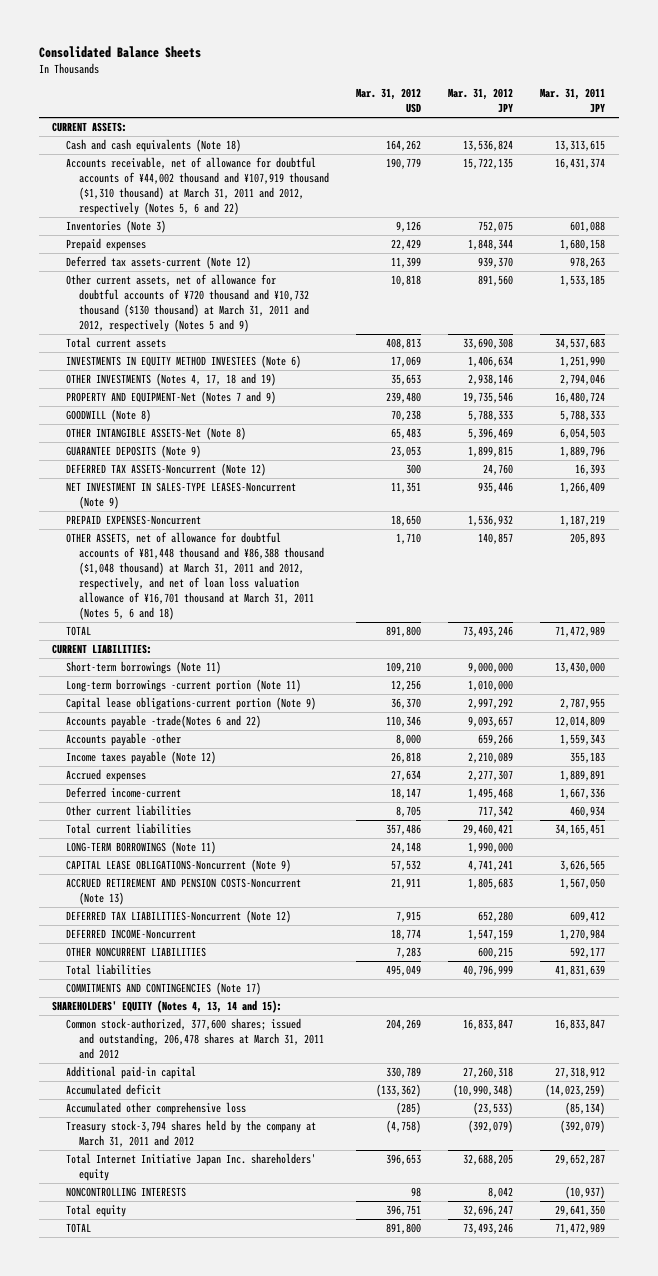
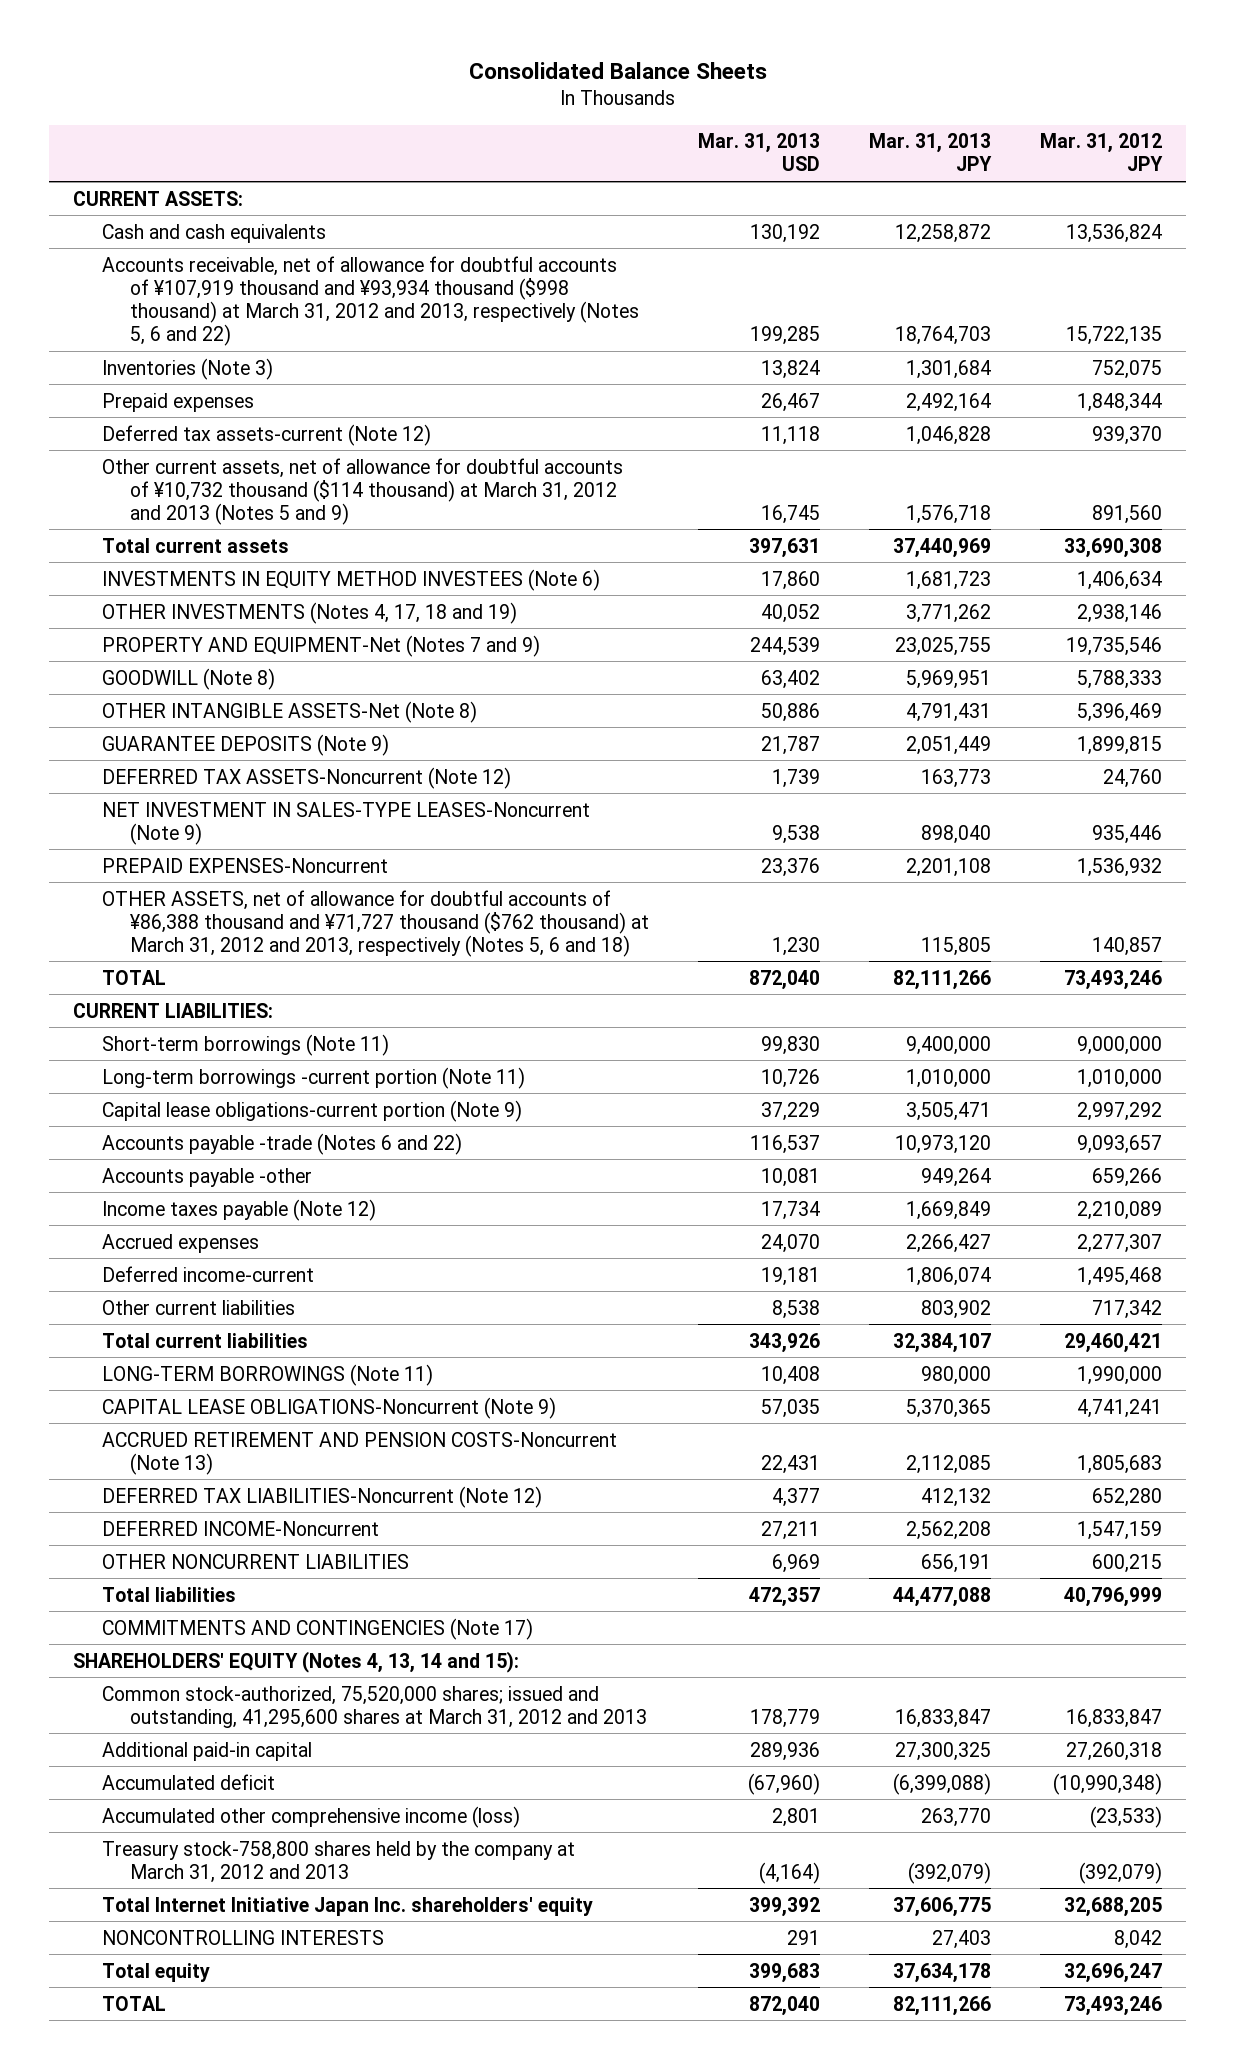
[356,88,422,114] Mar. 31, 2012 USD -> none
[540,88,606,114] Mar. 31, 2011 JPY -> none
none -> [697,133,820,172] Mar. 31, 2013 USD
none -> [868,133,992,172] Mar. 31, 2013 JPY
[65,139,241,153] Cash and cash equivalents (Note 18) -> [101,223,326,243] Cash and cash equivalents
[65,157,330,215] Accounts receivable, net of allowance for doubtful accounts of ¥44,002 thousand and ¥107,919 thousand ($1,310 thousand) at March 31, 2011 and 2012, respectively (Notes 5, 6 and 22) -> [101,255,639,346] Accounts receivable, net of allowance for doubtful accounts of ¥107,919 thousand and ¥93,934 thousand ($998 thousand) at March 31, 2012 and 2013, respectively (Notes 5, 6 and 22)
[65,274,310,332] Other current assets, net of allowance for doubtful accounts of ¥720 thousand and ¥10,732 thousand ($130 thousand) at March 31, 2011 and 2012, respectively (Notes 5 and 9) -> [101,457,623,525] Other current assets, net of allowance for doubtful accounts of ¥10,732 thousand ($114 thousand) at March 31, 2012 and 2013 (Notes 5 and 9)
[65,532,325,620] OTHER ASSETS, net of allowance for doubtful accounts of ¥81,448 thousand and ¥86,388 thousand ($1,048 thousand) at March 31, 2011 and 2012, respectively, and net of loan loss valuation allowance of ¥16,701 thousand at March 31, 2011 (Notes 5, 6 and 18) -> [101,889,649,957] OTHER ASSETS, net of allowance for doubtful accounts of ¥86,388 thousand and ¥71,727 thousand ($762 thousand) at March 31, 2012 and 2013, respectively (Notes 5, 6 and 18)
[65,715,261,729] Accounts payable -trade(Notes 6 and 22) -> [101,1132,462,1155] Accounts payable -trade (Notes 6 and 22)
[65,1018,325,1060] Common stock-authorized, 377,600 shares; issued and outstanding, 206,478 shares at March 31, 2011 and 2012 -> [101,1685,647,1728] Common stock-authorized, 75,520,000 shares; issued and outstanding, 41,295,600 shares at March 31, 2012 and 2013
[65,1102,246,1116] Accumulated other comprehensive loss -> [101,1805,520,1828] Accumulated other comprehensive income (loss)
[65,1120,316,1148] Treasury stock-3,794 shares held by the company at March 31, 2011 and 2012 -> [101,1840,575,1883] Treasury stock-758,800 shares held by the company at March 31, 2012 and 2013

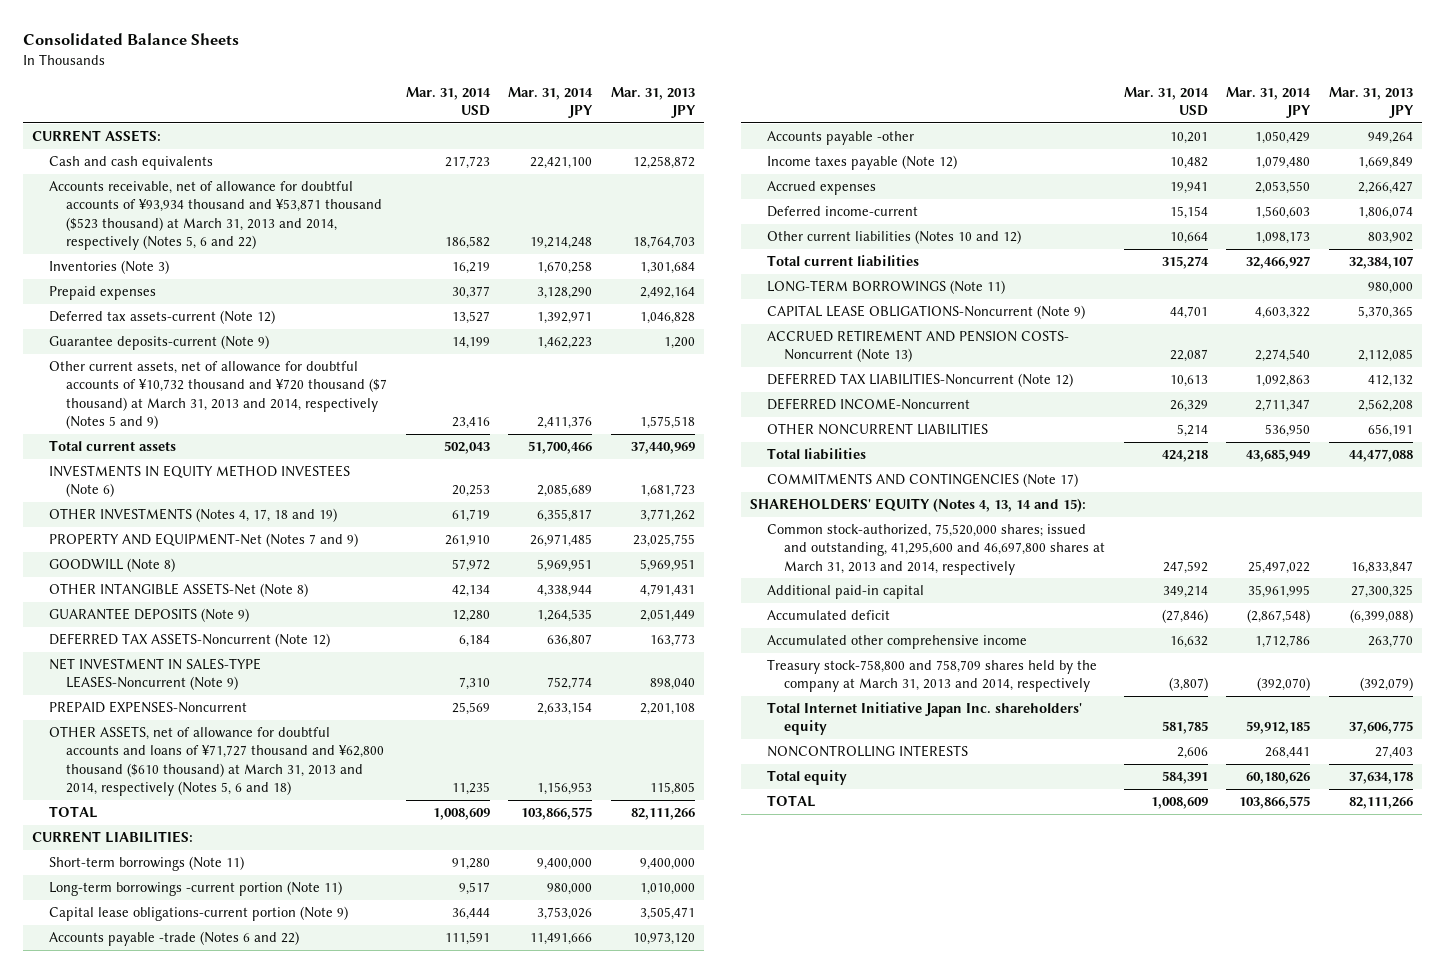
[697,133,820,172] Mar. 31, 2013 USD -> none
[1039,133,1163,172] Mar. 31, 2012 JPY -> none
none -> [405,86,491,116] Mar. 31, 2014 USD
none -> [508,86,594,118] Mar. 31, 2014 JPY
[101,255,639,346] Accounts receivable, net of allowance for doubtful accounts of ¥107,919 thousand and ¥93,934 thousand ($998 thousand) at March 31, 2012 and 2013, respectively (Notes 5, 6 and 22) -> [49,181,383,251] Accounts receivable, net of allowance for doubtful accounts of ¥93,934 thousand and ¥53,871 thousand ($523 thousand) at March 31, 2013 and 2014, respectively (Notes 5, 6 and 22)
none -> [49,335,270,351] Guarantee deposits-current (Note 9)
[101,457,623,525] Other current assets, net of allowance for doubtful accounts of ¥10,732 thousand ($114 thousand) at March 31, 2012 and 2013 (Notes 5 and 9) -> [49,361,388,430] Other current assets, net of allowance for doubtful accounts of ¥10,732 thousand and ¥720 thousand ($7 thousand) at March 31, 2013 and 2014, respectively (Notes 5 and 9)
[905,504,991,524] 1,576,718 -> [639,416,695,430] 1,575,518
[101,889,649,957] OTHER ASSETS, net of allowance for doubtful accounts of ¥86,388 thousand and ¥71,727 thousand ($762 thousand) at March 31, 2012 and 2013, respectively (Notes 5, 6 and 18) -> [49,726,385,797] OTHER ASSETS, net of allowance for doubtful accounts and loans of ¥71,727 thousand and ¥62,800 thousand ($610 thousand) at March 31, 2013 and 2014, respectively (Notes 5, 6 and 18)
[101,1299,295,1315] Other current liabilities -> [767,230,1022,245] Other current liabilities (Notes 10 and 12)
[101,1431,617,1475] ACCRUED RETIREMENT AND PENSION COSTS-Noncurrent (Note 13) -> [767,330,1070,363] ACCRUED RETIREMENT AND PENSION COSTS- Noncurrent (Note 13)
[101,1685,647,1728] Common stock-authorized, 75,520,000 shares; issued and outstanding, 41,295,600 shares at March 31, 2012 and 2013 -> [767,524,1106,575] Common stock-authorized, 75,520,000 shares; issued and outstanding, 41,295,600 and 46,697,800 shares at March 31, 2013 and 2014, respectively
[101,1805,520,1828] Accumulated other comprehensive income (loss) -> [767,635,1028,650] Accumulated other comprehensive income
[101,1840,575,1883] Treasury stock-758,800 shares held by the company at March 31, 2012 and 2013 -> [767,659,1098,693] Treasury stock-758,800 and 758,709 shares held by the company at March 31, 2013 and 2014, respectively

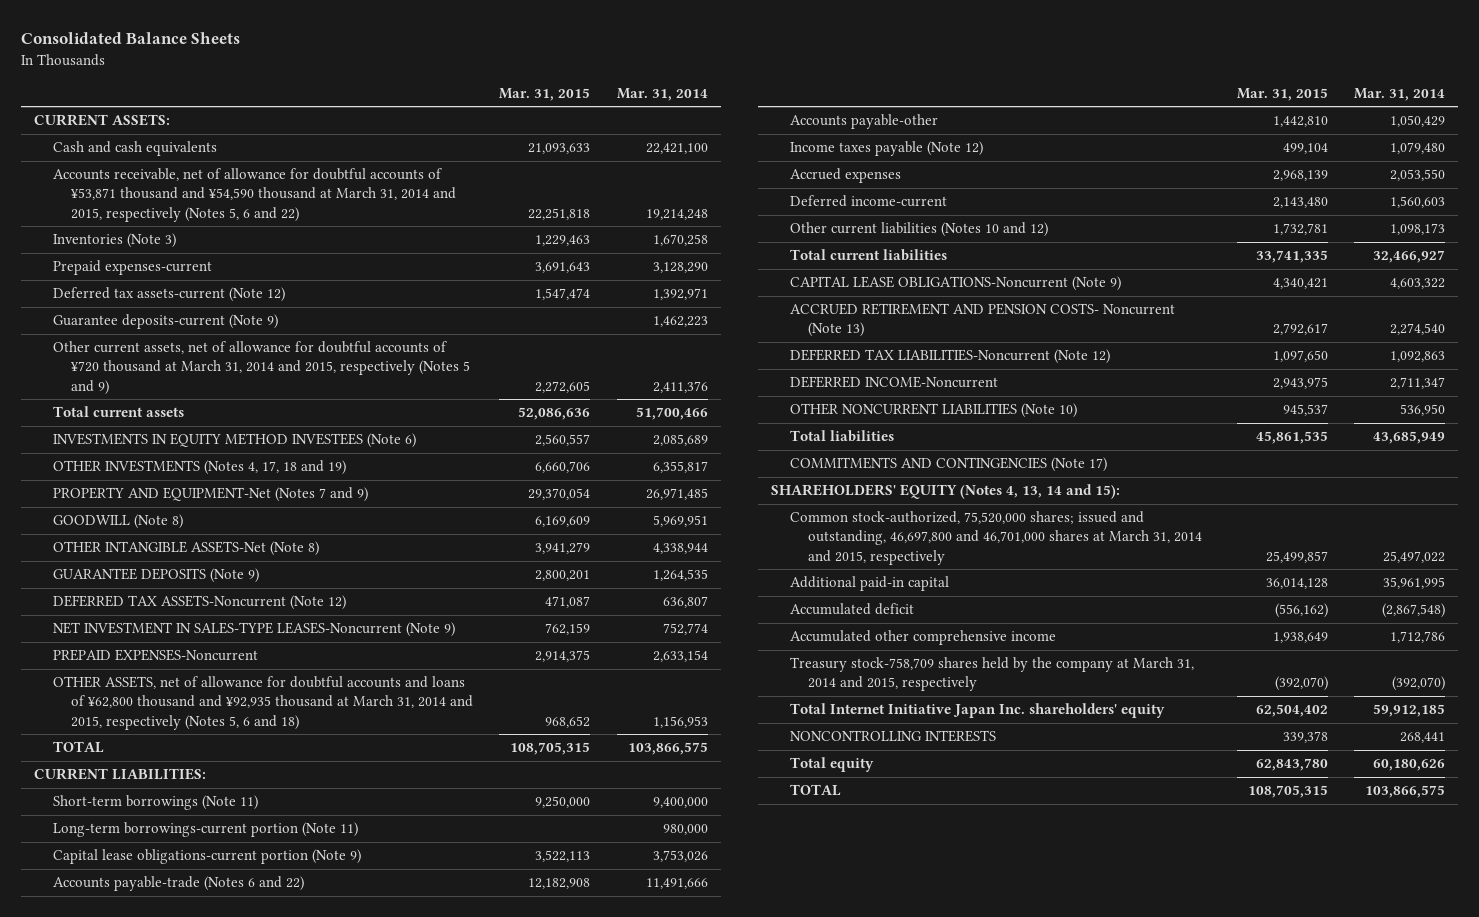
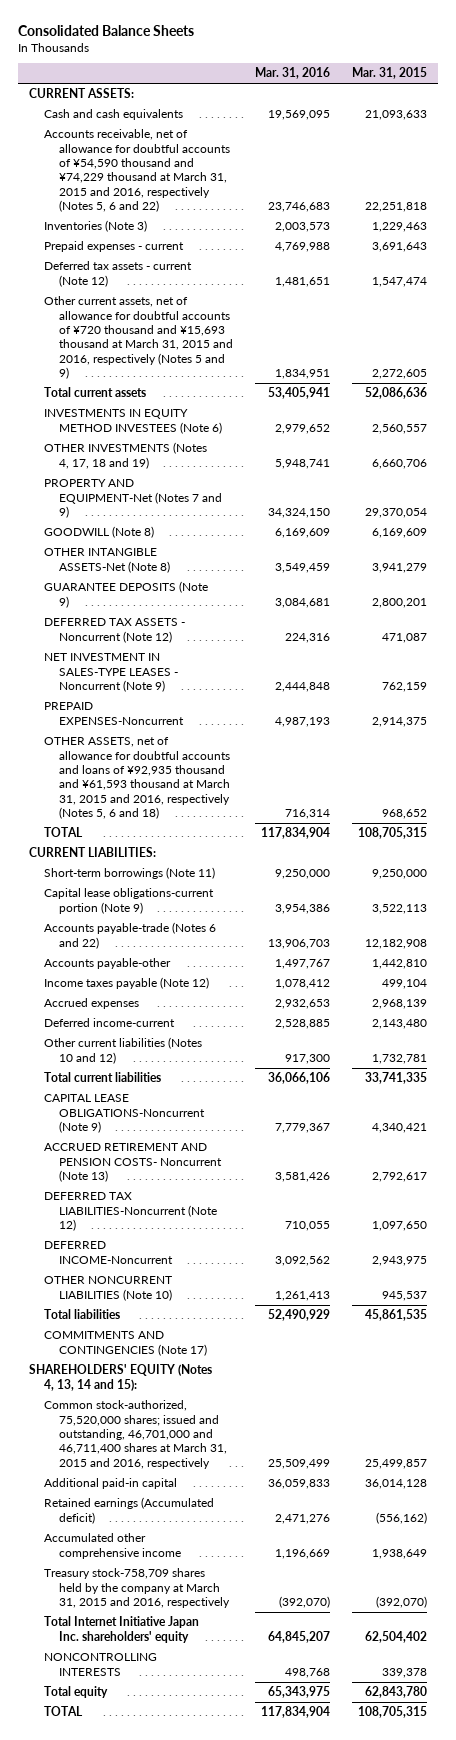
[616,87,708,101] Mar. 31, 2014 -> none
none -> [254,67,330,80] Mar. 31, 2016
[52,168,457,222] Accounts receivable, net of allowance for doubtful accounts of ¥53,871 thousand and ¥54,590 thousand at March 31, 2014 and 2015, respectively (Notes 5, 6 and 22) -> [43,129,230,213] Accounts receivable, net of allowance for doubtful accounts of ¥54,590 thousand and ¥74,229 thousand at March 31, 2015 and 2016, respectively (Notes 5, 6 and 22)
[52,314,278,330] Guarantee deposits-current (Note 9) -> none
[52,260,212,276] Prepaid expenses-current -> [43,241,184,253] Prepaid expenses - current
[52,287,285,303] Deferred tax assets-current (Note 12) -> [43,261,192,287] Deferred tax assets - current (Note 12)
[52,341,471,395] Other current assets, net of allowance for doubtful accounts of ¥720 thousand at March 31, 2014 and 2015, respectively (Notes 5 and 9) -> [43,296,233,380] Other current assets, net of allowance for doubtful accounts of ¥720 thousand and ¥15,693 thousand at March 31, 2015 and 2016, respectively (Notes 5 and 9)
[52,595,346,611] DEFERRED TAX ASSETS-Noncurrent (Note 12) -> [43,618,185,643] DEFERRED TAX ASSETS - Noncurrent (Note 12)
[52,622,455,638] NET INVESTMENT IN SALES-TYPE LEASES-Noncurrent (Note 9) -> [43,653,178,692] NET INVESTMENT IN SALES-TYPE LEASES - Noncurrent (Note 9)
[52,676,474,730] OTHER ASSETS, net of allowance for doubtful accounts and loans of ¥62,800 thousand and ¥92,935 thousand at March 31, 2014 and 2015, respectively (Notes 5, 6 and 18) -> [43,737,230,820] OTHER ASSETS, net of allowance for doubtful accounts and loans of ¥92,935 thousand and ¥61,593 thousand at March 31, 2015 and 2016, respectively (Notes 5, 6 and 18)
[52,822,358,838] Long-term borrowings-current portion (Note 11) -> none
[789,511,1203,565] Common stock-authorized, 75,520,000 shares; issued and outstanding, 46,697,800 and 46,701,000 shares at March 31, 2014 and 2015, respectively -> [43,1400,227,1469] Common stock-authorized, 75,520,000 shares; issued and outstanding, 46,701,000 and 46,711,400 shares at March 31, 2015 and 2016, respectively
[789,603,914,616] Accumulated deficit -> [43,1497,214,1524] Retained earnings (Accumulated deficit)
[789,657,1194,692] Treasury stock-758,709 shares held by the company at March 31, 2014 and 2015, respectively -> [43,1568,230,1608] Treasury stock-758,709 shares held by the company at March 31, 2015 and 2016, respectively

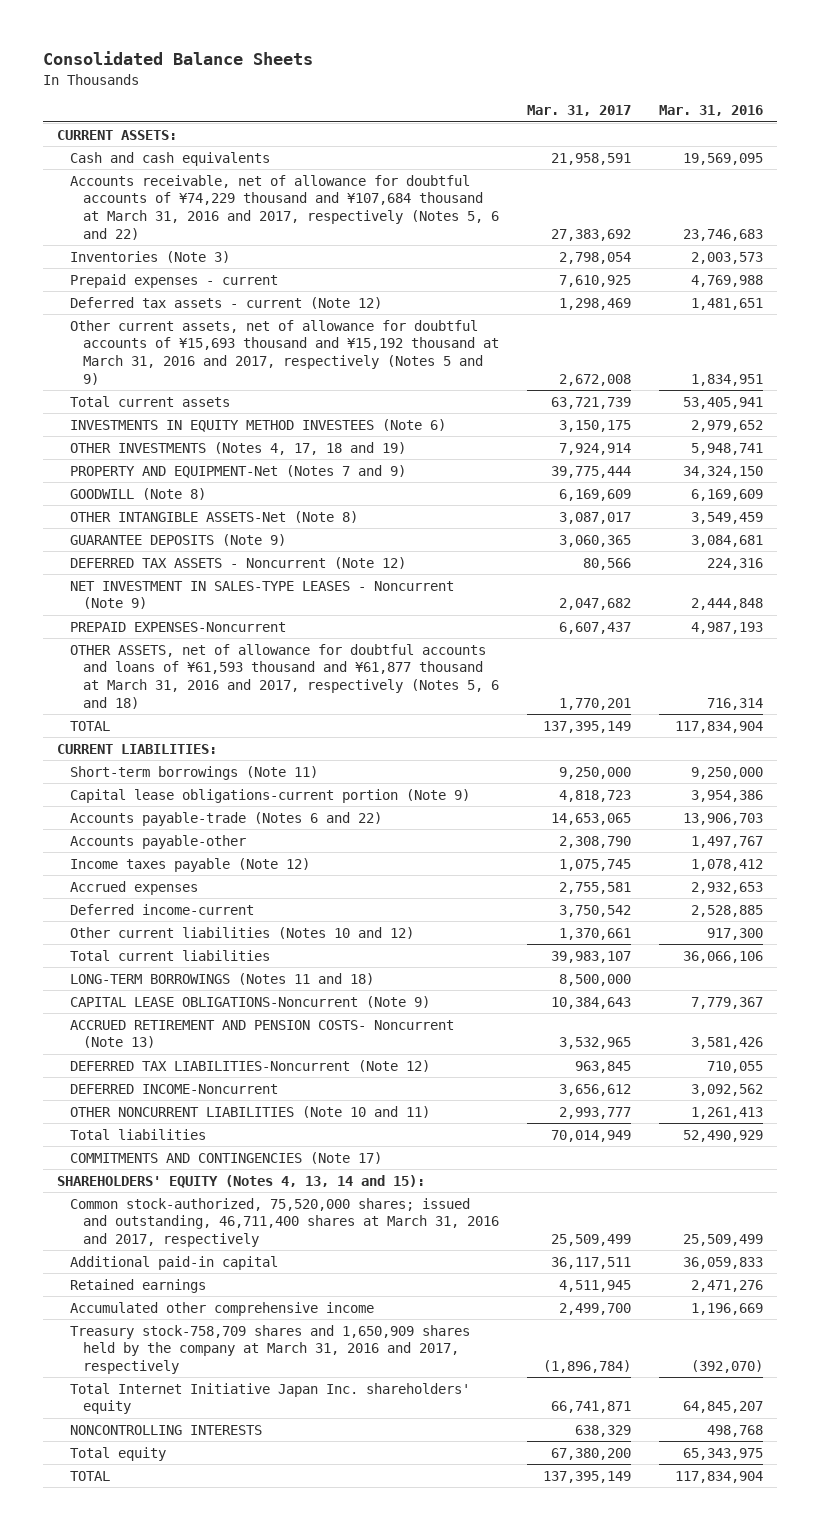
[352,67,428,80] Mar. 31, 2015 -> none
none -> [527,105,632,117] Mar. 31, 2017
[43,129,230,213] Accounts receivable, net of allowance for doubtful accounts of ¥54,590 thousand and ¥74,229 thousand at March 31, 2015 and 2016, respectively (Notes 5, 6 and 22) -> [70,174,500,240] Accounts receivable, net of allowance for doubtful accounts of ¥74,229 thousand and ¥107,684 thousand at March 31, 2016 and 2017, respectively (Notes 5, 6 and 22)
[43,296,233,380] Other current assets, net of allowance for doubtful accounts of ¥720 thousand and ¥15,693 thousand at March 31, 2015 and 2016, respectively (Notes 5 and 9) -> [70,319,500,385] Other current assets, net of allowance for doubtful accounts of ¥15,693 thousand and ¥15,192 thousand at March 31, 2016 and 2017, respectively (Notes 5 and 9)
[43,737,230,820] OTHER ASSETS, net of allowance for doubtful accounts and loans of ¥92,935 thousand and ¥61,593 thousand at March 31, 2015 and 2016, respectively (Notes 5, 6 and 18) -> [70,643,500,709] OTHER ASSETS, net of allowance for doubtful accounts and loans of ¥61,593 thousand and ¥61,877 thousand at March 31, 2016 and 2017, respectively (Notes 5, 6 and 18)
none -> [70,972,375,985] LONG-TERM BORROWINGS (Notes 11 and 18)
[43,1276,172,1301] OTHER NONCURRENT LIABILITIES (Note 10) -> [70,1105,431,1118] OTHER NONCURRENT LIABILITIES (Note 10 and 11)
[43,1400,227,1469] Common stock-authorized, 75,520,000 shares; issued and outstanding, 46,701,000 and 46,711,400 shares at March 31, 2015 and 2016, respectively -> [70,1197,500,1248] Common stock-authorized, 75,520,000 shares; issued and outstanding, 46,711,400 shares at March 31, 2016 and 2017, respectively
[43,1497,214,1524] Retained earnings (Accumulated deficit) -> [70,1278,207,1293] Retained earnings
[43,1568,230,1608] Treasury stock-758,709 shares held by the company at March 31, 2015 and 2016, respectively -> [70,1324,471,1375] Treasury stock-758,709 shares and 1,650,909 shares held by the company at March 31, 2016 and 2017, respectively

